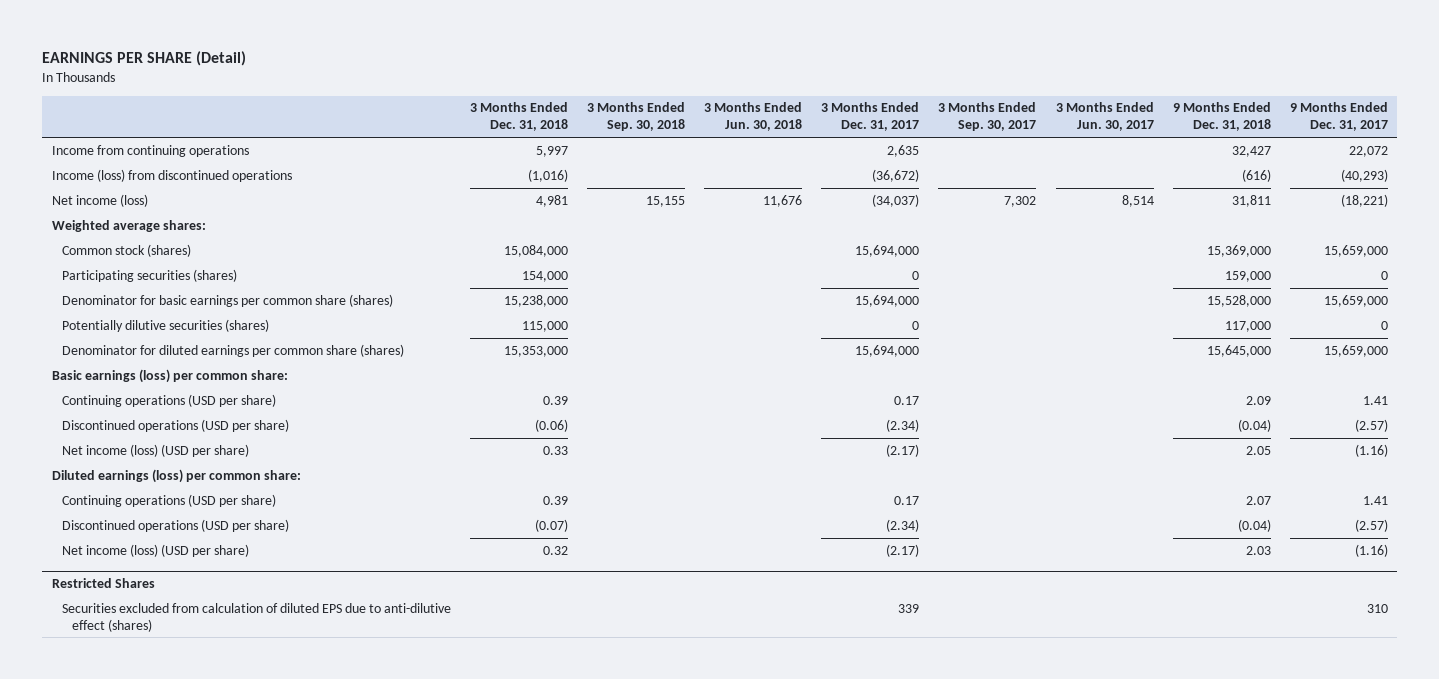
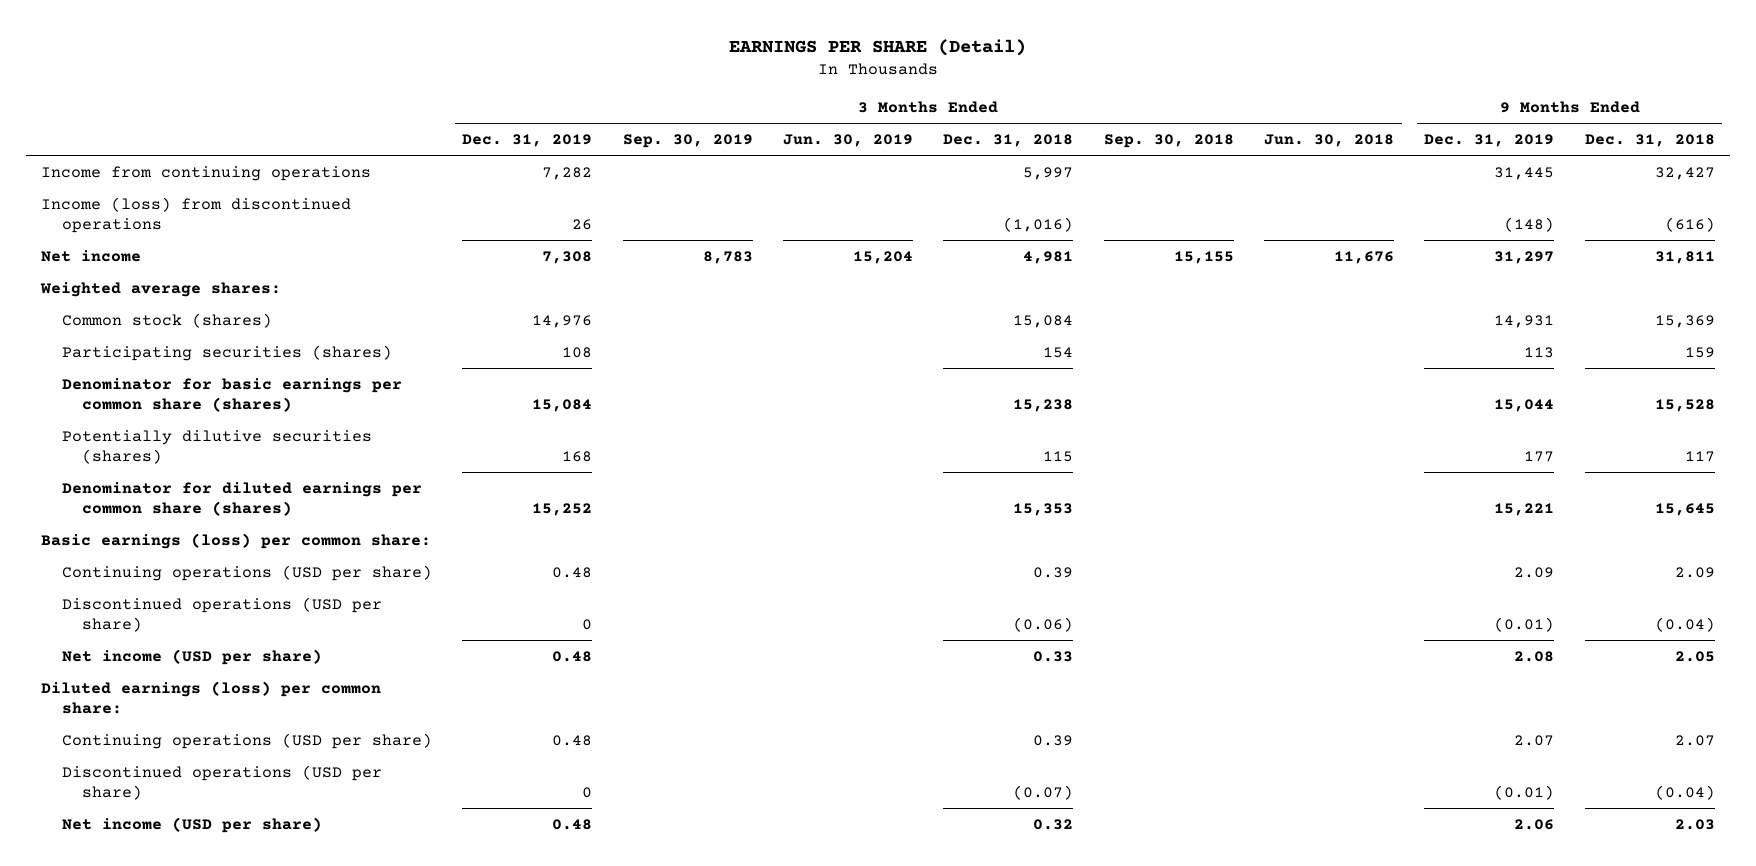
[821,102,920,132] 3 Months Ended Dec. 31, 2017 -> none
[938,102,1037,132] 3 Months Ended Sep. 30, 2017 -> none
[1055,102,1154,132] 3 Months Ended Jun. 30, 2017 -> none
[1289,102,1388,132] 9 Months Ended Dec. 31, 2017 -> none
none -> [462,134,593,148] Dec. 31, 2019
none -> [622,134,753,149] Sep. 30, 2019
none -> [782,134,913,148] Jun. 30, 2019
none -> [1424,134,1555,148] Dec. 31, 2019
[51,193,148,207] Net income (loss) -> [41,249,142,262] Net income
[503,244,568,257] 15,084,000 -> [1013,314,1074,328] 15,084
[1206,244,1271,257] 15,369,000 -> [1654,314,1715,328] 15,369
[521,270,568,282] 154,000 -> [1043,346,1074,358] 154
[1224,270,1271,282] 159,000 -> [1684,346,1715,358] 159
[503,294,568,307] 15,238,000 -> [1013,398,1074,412] 15,238
[1206,294,1271,307] 15,528,000 -> [1654,398,1715,412] 15,528
[521,320,568,332] 115,000 -> [1043,450,1074,462] 115
[1224,320,1271,332] 117,000 -> [1684,450,1715,462] 117
[503,345,568,357] 15,353,000 -> [1013,502,1074,516] 15,353
[1206,344,1271,357] 15,645,000 -> [1654,502,1715,516] 15,645
[61,443,249,457] Net income (loss) (USD per share) -> [61,648,322,665] Net income (USD per share)
[51,578,155,589] Restricted Shares -> none
[61,602,451,632] Securities excluded from calculation of diluted EPS due to anti-dilutive effect (shares) -> none
[61,543,249,557] Net income (loss) (USD per share) -> [61,816,322,833] Net income (USD per share)

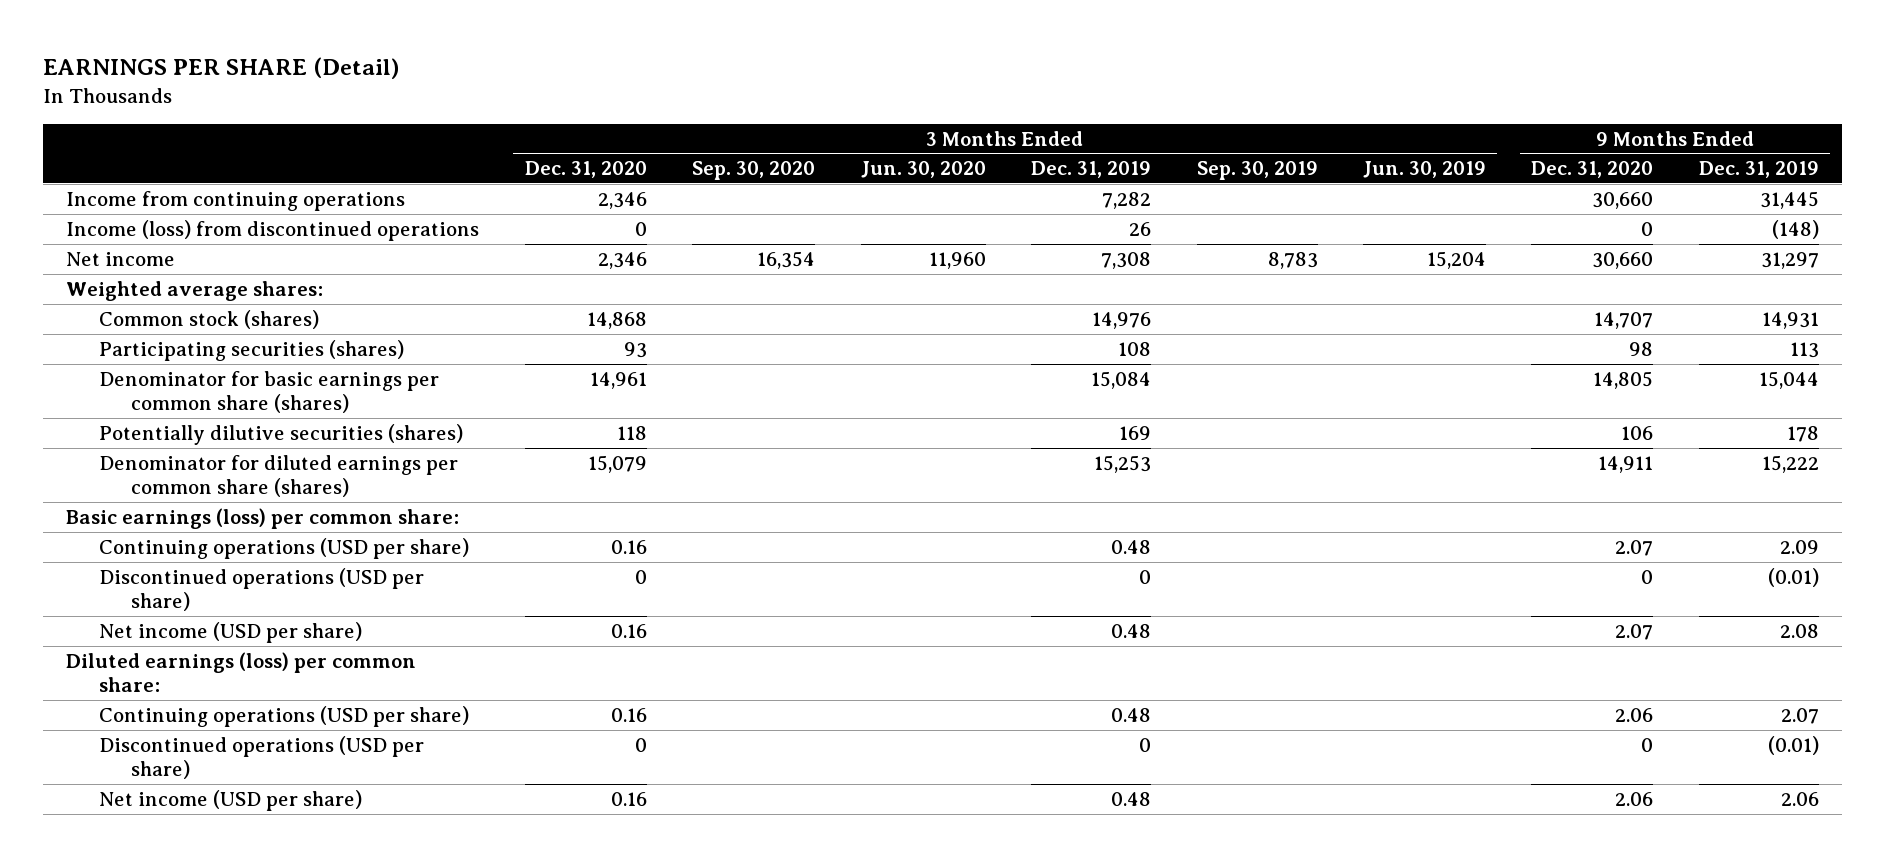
[943,134,1074,148] Dec. 31, 2018 -> none
[1103,134,1234,149] Sep. 30, 2018 -> none
[1264,134,1395,148] Jun. 30, 2018 -> none
[1584,134,1715,148] Dec. 31, 2018 -> none
none -> [524,161,647,179] Dec. 31, 2020
none -> [692,161,816,181] Sep. 30, 2020
none -> [860,161,986,179] Jun. 30, 2020
none -> [1531,161,1654,179] Dec. 31, 2020
[562,450,593,462] 168 -> [1119,425,1152,440] 169
[1524,450,1555,462] 177 -> [1786,425,1819,442] 178
[532,502,593,516] 15,252 -> [1094,454,1152,473] 15,253
[1494,502,1555,516] 15,221 -> [1761,454,1819,473] 15,222

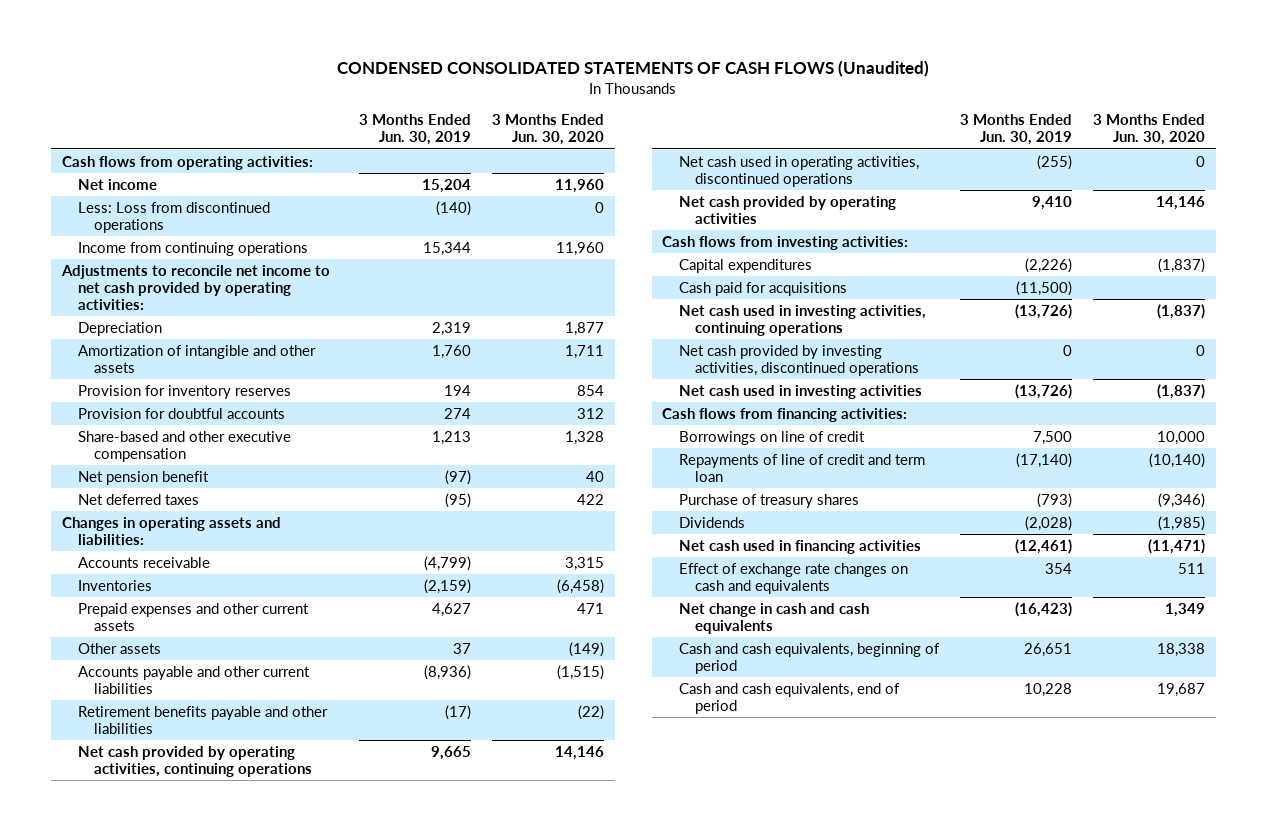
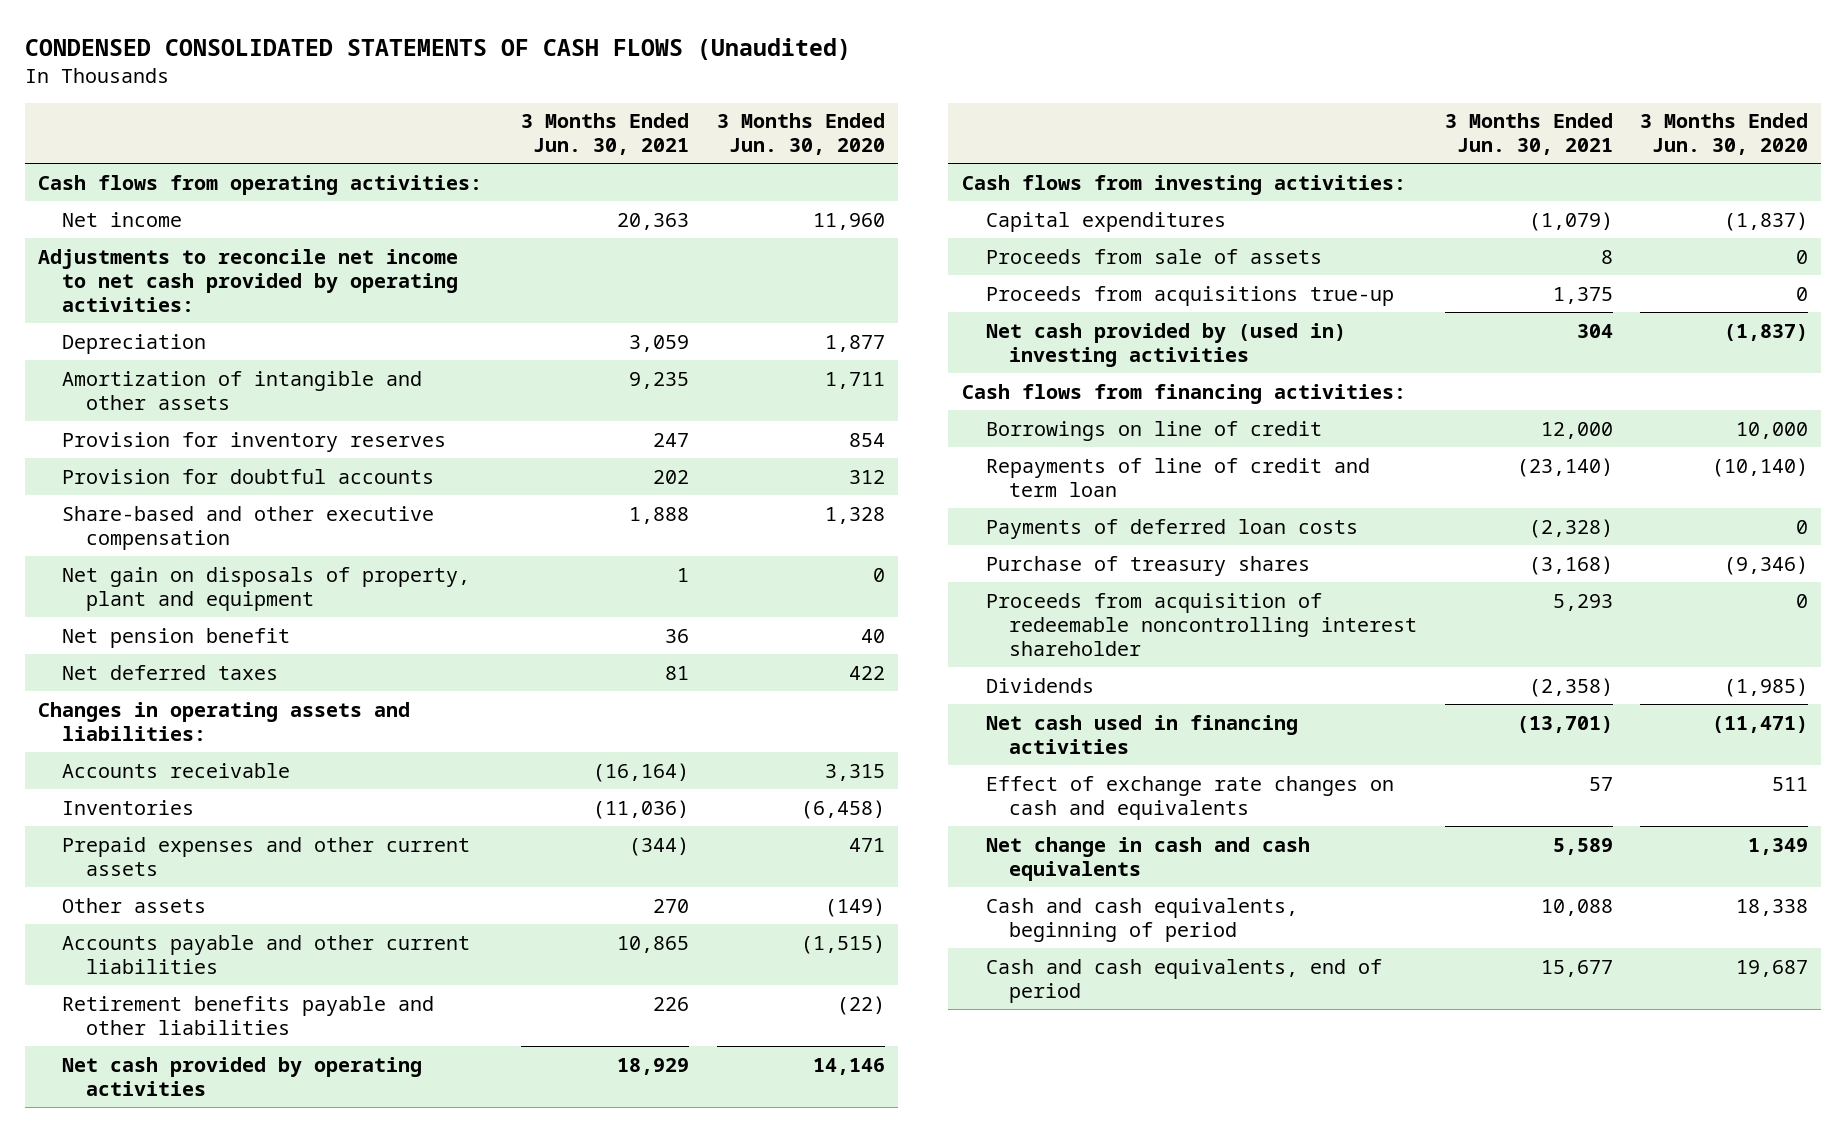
[359,114,472,146] 3 Months Ended Jun. 30, 2019 -> none
none -> [521,113,690,156] 3 Months Ended Jun. 30, 2021
[77,201,270,233] Less: Loss from discontinued operations -> none
[77,241,308,256] Income from continuing operations -> none
none -> [62,566,471,611] Net gain on disposals of property, plant and equipment
[77,745,313,777] Net cash provided by operating activities, continuing operations -> none
[678,155,919,187] Net cash used in operating activities, discontinued operations -> none
[678,281,847,296] Cash paid for acquisitions -> none
[678,304,926,336] Net cash used in investing activities, continuing operations -> none
[678,344,919,376] Net cash provided by investing activities, discontinued operations -> none
none -> [985,248,1322,264] Proceeds from sale of assets
none -> [985,285,1394,306] Proceeds from acquisitions true-up
[678,384,922,399] Net cash used in investing activities -> [985,322,1346,367] Net cash provided by (used in) investing activities
none -> [985,518,1358,539] Payments of deferred loan costs
none -> [985,592,1418,656] Proceeds from acquisition of redeemable noncontrolling interest shareholder

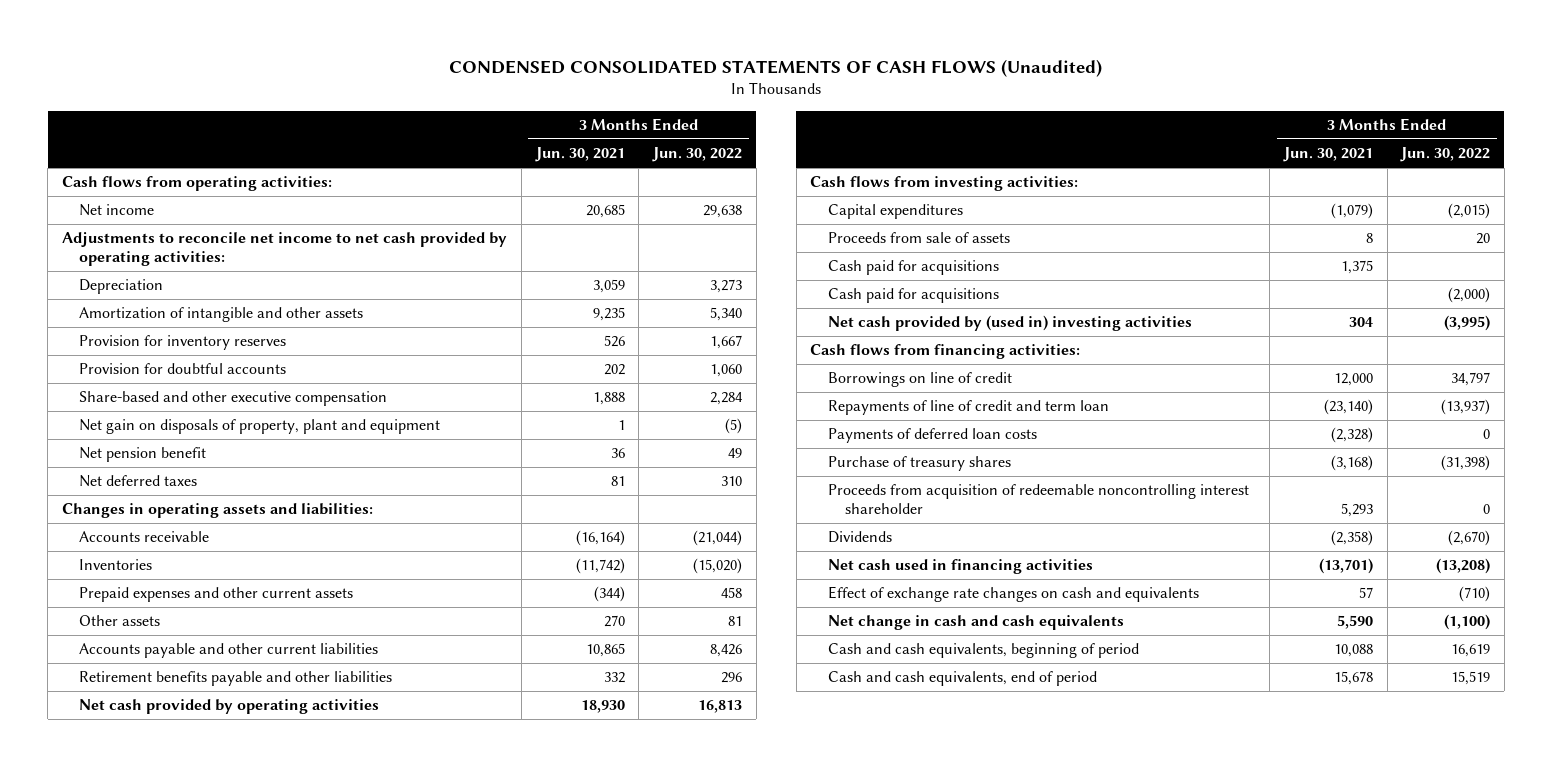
[716,113,885,156] 3 Months Ended Jun. 30, 2020 -> none
none -> [651,147,742,163] Jun. 30, 2022
[617,212,690,230] 20,363 -> [585,204,625,219] 20,685
[653,432,690,447] 247 -> [603,335,625,348] 526
[593,799,690,819] (11,036) -> [575,558,625,575] (11,742)
[653,996,690,1011] 226 -> [603,672,625,684] 332
[617,1057,690,1075] 18,929 -> [580,700,625,714] 18,930
[985,285,1394,306] Proceeds from acquisitions true-up -> [827,260,999,276] Cash paid for acquisitions
none -> [827,288,999,304] Cash paid for acquisitions
[1552,837,1613,855] 5,589 -> [1336,615,1373,630] 5,590
[1540,959,1613,977] 15,677 -> [1333,671,1373,686] 15,678

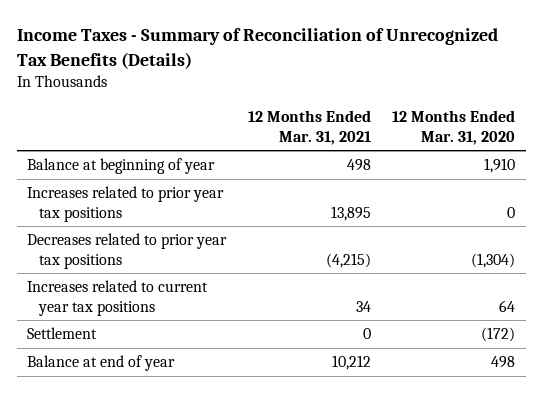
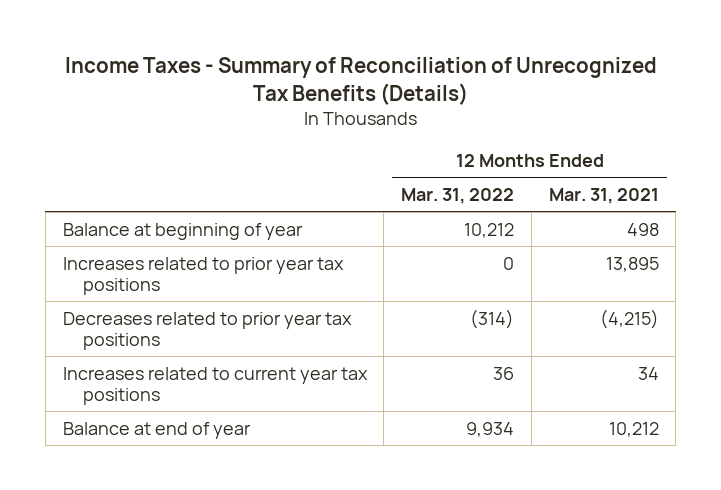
[391,110,515,145] 12 Months Ended Mar. 31, 2020 -> none
none -> [401,187,515,204] Mar. 31, 2022
[27,327,98,340] Settlement -> none

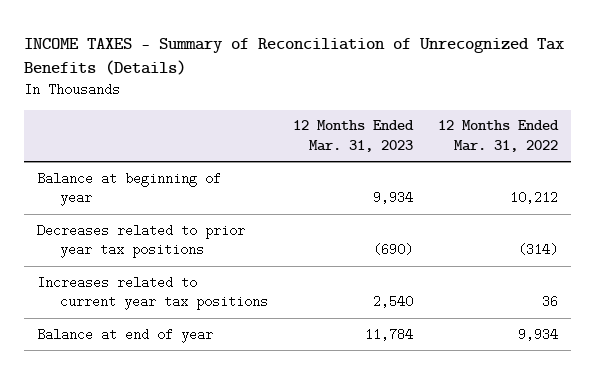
[64,57,657,105] Income Taxes - Summary of Reconciliation of Unrecognized Tax Benefits (Details) -> [24,37,565,75] INCOME TAXES - Summary of Reconciliation of Unrecognized Tax Benefits (Details)
[548,187,659,204] Mar. 31, 2021 -> none
none -> [293,120,415,153] 12 Months Ended Mar. 31, 2023
[62,256,344,295] Increases related to prior year tax positions -> none

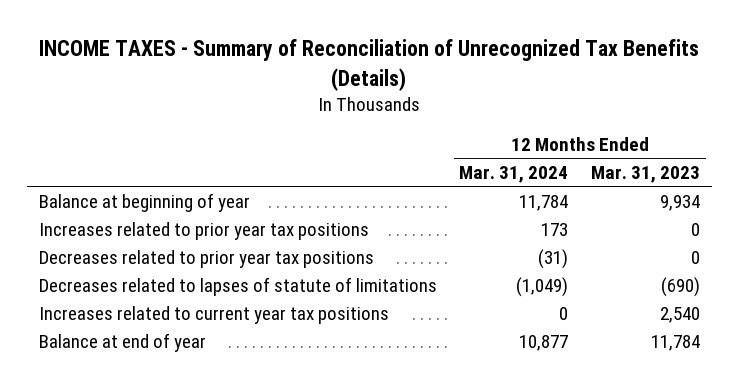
[438,120,560,153] 12 Months Ended Mar. 31, 2022 -> none
none -> [459,165,569,183] Mar. 31, 2024
none -> [38,221,369,240] Increases related to prior year tax positions
[373,243,414,257] (690) -> [691,250,701,264] 0
none -> [38,276,437,296] Decreases related to lapses of statute of limitations

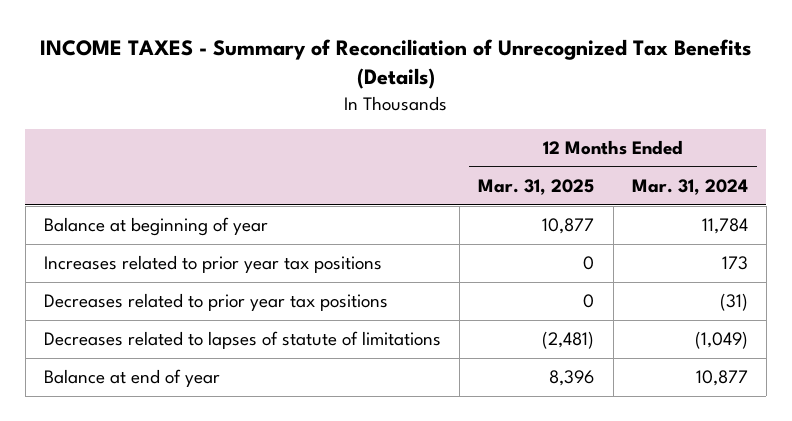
[591,165,701,183] Mar. 31, 2023 -> none
none -> [478,178,595,195] Mar. 31, 2025
[38,305,389,324] Increases related to current year tax positions -> none

